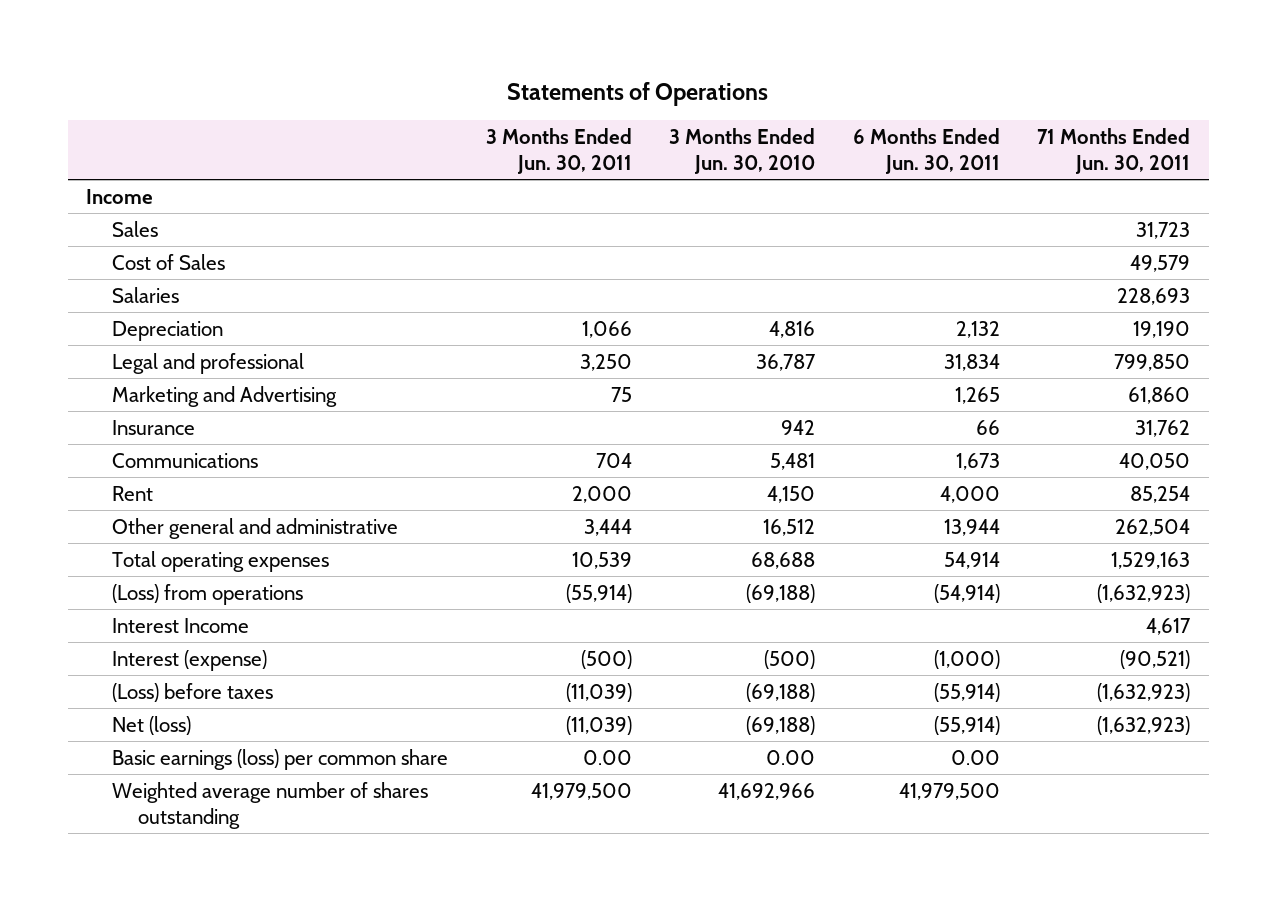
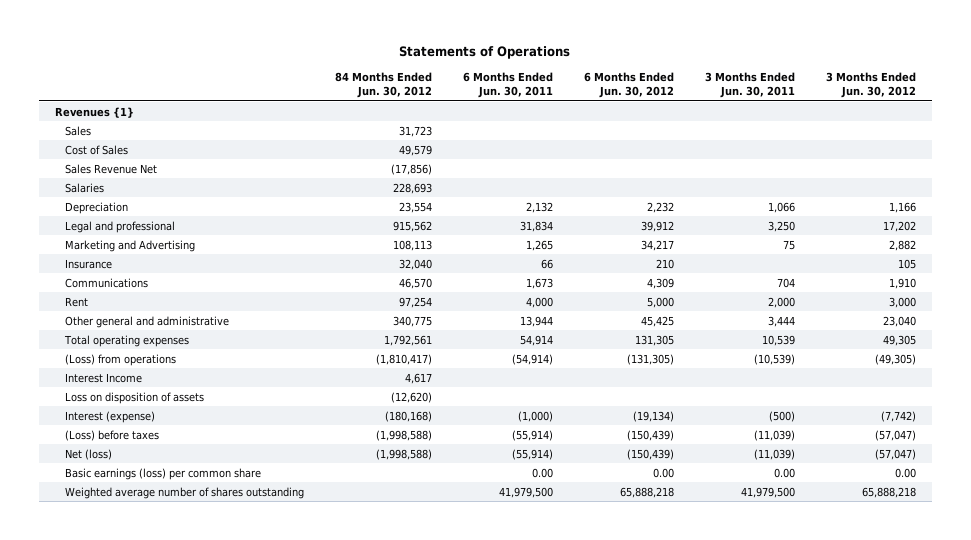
[669,127,816,174] 3 Months Ended Jun. 30, 2010 -> none
[1037,127,1191,174] 71 Months Ended Jun. 30, 2011 -> none
none -> [334,72,432,99] 84 Months Ended Jun. 30, 2012
none -> [583,72,674,99] 6 Months Ended Jun. 30, 2012
none -> [826,72,917,99] 3 Months Ended Jun. 30, 2012
[86,188,154,204] Income -> none
none -> [54,106,134,118] Revenues {1}
none -> [64,163,157,174] Sales Revenue Net
[565,583,632,603] (55,914) -> [754,353,796,365] (10,539)
none -> [64,391,204,404] Loss on disposition of assets

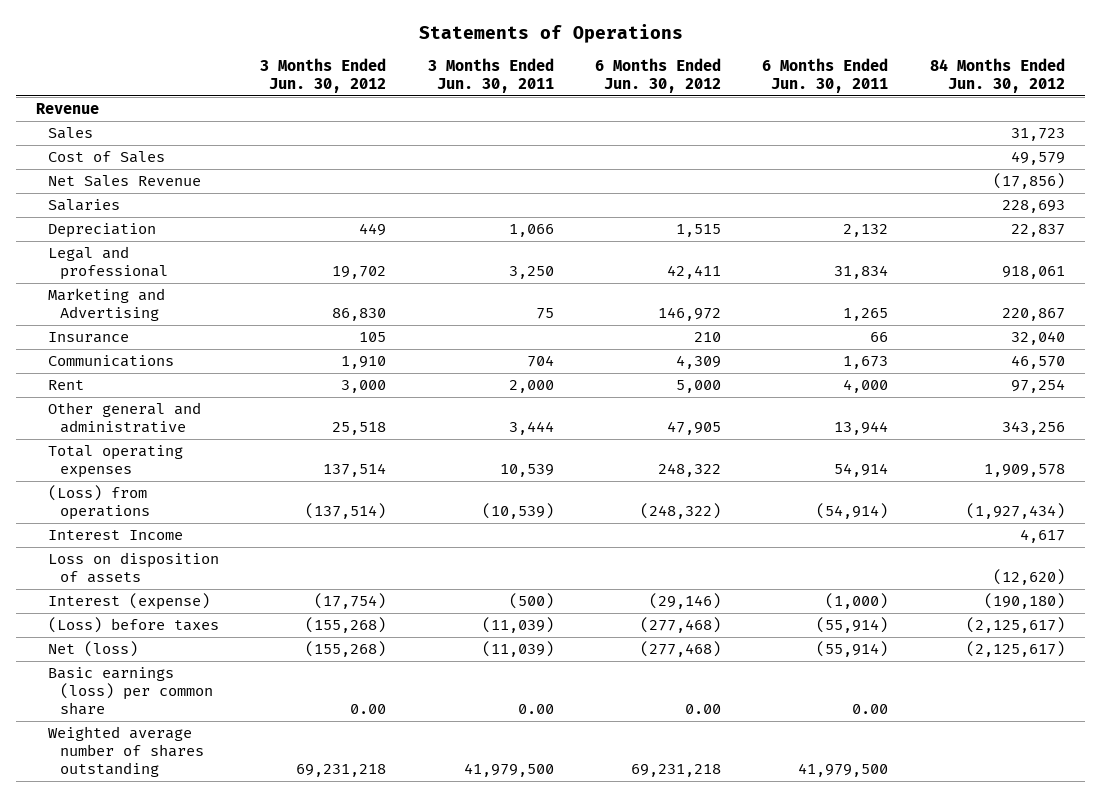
[54,106,134,118] Revenues {1} -> [36,103,100,115] Revenue
[64,163,157,174] Sales Revenue Net -> [48,175,202,188] Net Sales Revenue
[398,201,432,213] 23,554 -> [1010,224,1065,238] 22,837
[646,201,674,213] 2,232 -> [676,224,722,238] 1,515
[889,201,917,213] 1,166 -> [359,223,387,237] 449
[392,220,432,232] 915,562 -> [1001,266,1065,280] 918,061
[640,220,674,232] 39,912 -> [667,265,722,280] 42,411
[883,220,917,232] 17,202 -> [332,266,387,280] 19,702
[392,239,432,251] 108,113 -> [1001,308,1065,322] 220,867
[640,239,674,251] 34,217 -> [658,307,722,322] 146,972
[889,239,917,251] 2,882 -> [332,308,387,322] 86,830
[392,315,432,327] 340,775 -> [1001,421,1065,436] 343,256
[640,315,674,327] 45,425 -> [667,421,722,436] 47,905
[883,315,917,327] 23,040 -> [332,422,387,436] 25,518
[383,334,432,346] 1,792,561 -> [983,464,1065,478] 1,909,578
[634,334,674,346] 131,305 -> [658,463,722,478] 248,322
[883,334,917,346] 49,305 -> [323,463,387,478] 137,514
[375,353,432,365] (1,810,417) -> [965,503,1065,520] (1,927,434)
[626,353,674,365] (131,305) -> [640,503,722,520] (248,322)
[875,353,917,365] (49,305) -> [305,503,387,520] (137,514)
[384,410,432,422] (180,168) -> [983,593,1065,610] (190,180)
[632,410,674,422] (19,134) -> [649,593,722,610] (29,146)
[881,410,917,422] (7,742) -> [314,593,387,610] (17,754)
[375,429,432,441] (1,998,588) -> [965,617,1065,634] (2,125,617)
[626,429,674,441] (150,439) -> [640,617,722,634] (277,468)
[875,429,917,441] (57,047) -> [305,617,387,634] (155,268)
[375,448,432,460] (1,998,588) -> [965,641,1065,658] (2,125,617)
[626,448,674,460] (150,439) -> [640,641,722,658] (277,468)
[875,448,917,460] (57,047) -> [305,641,387,658] (155,268)
[619,486,674,498] 65,888,218 -> [631,763,722,777] 69,231,218
[862,486,917,498] 65,888,218 -> [296,763,387,777] 69,231,218

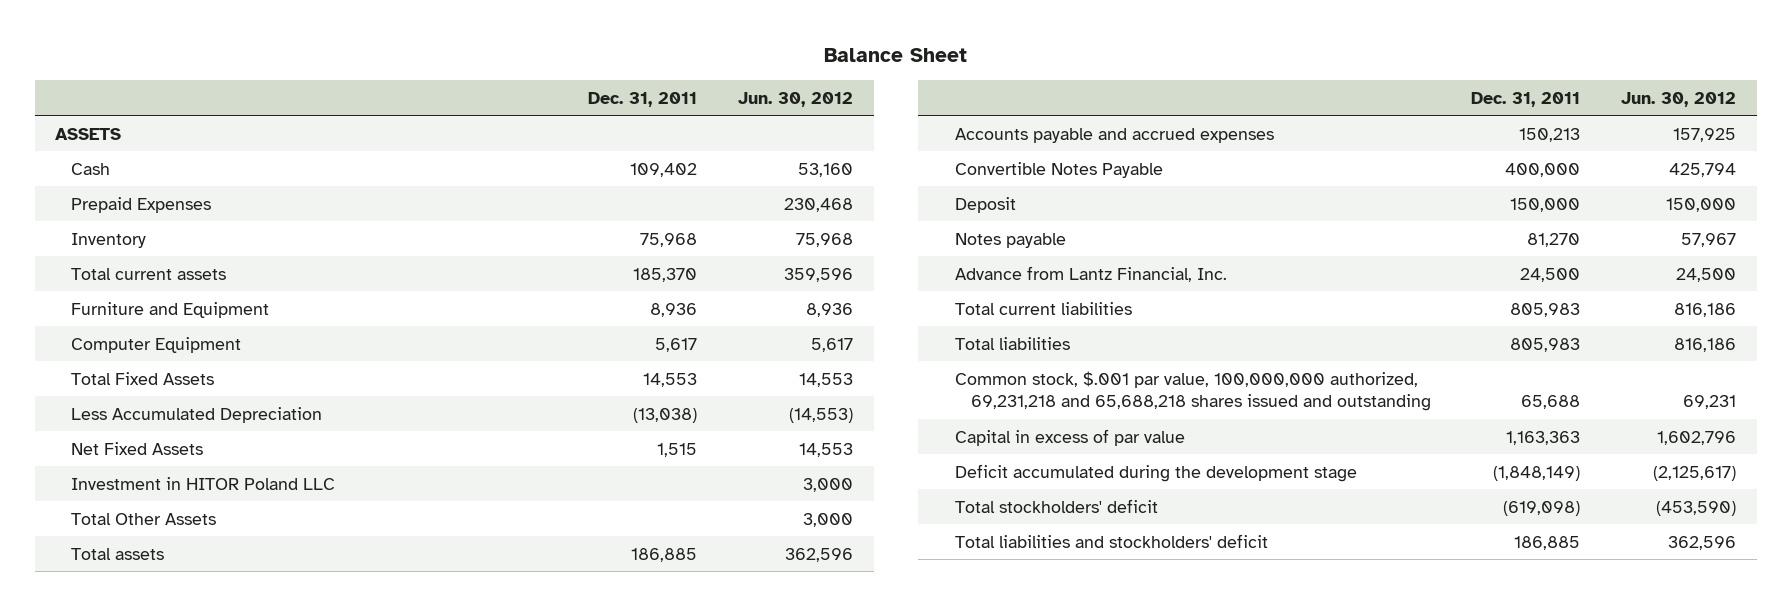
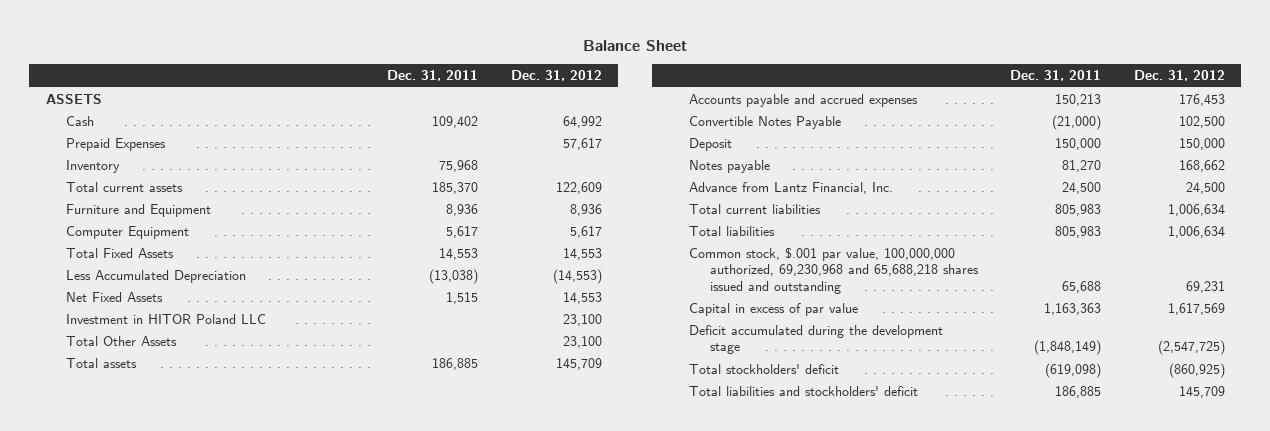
[738,91,854,107] Jun. 30, 2012 -> none
none -> [510,70,602,82] Dec. 31, 2012
[1505,162,1581,177] 400,000 -> [1052,115,1102,131] (21,000)
[954,370,1431,412] Common stock, $.001 par value, 100,000,000 authorized, 69,231,218 and 65,688,218 shares issued and outstanding -> [689,247,979,294] Common stock, $.001 par value, 100,000,000 authorized, 69,230,968 and 65,688,218 shares issued and outstanding

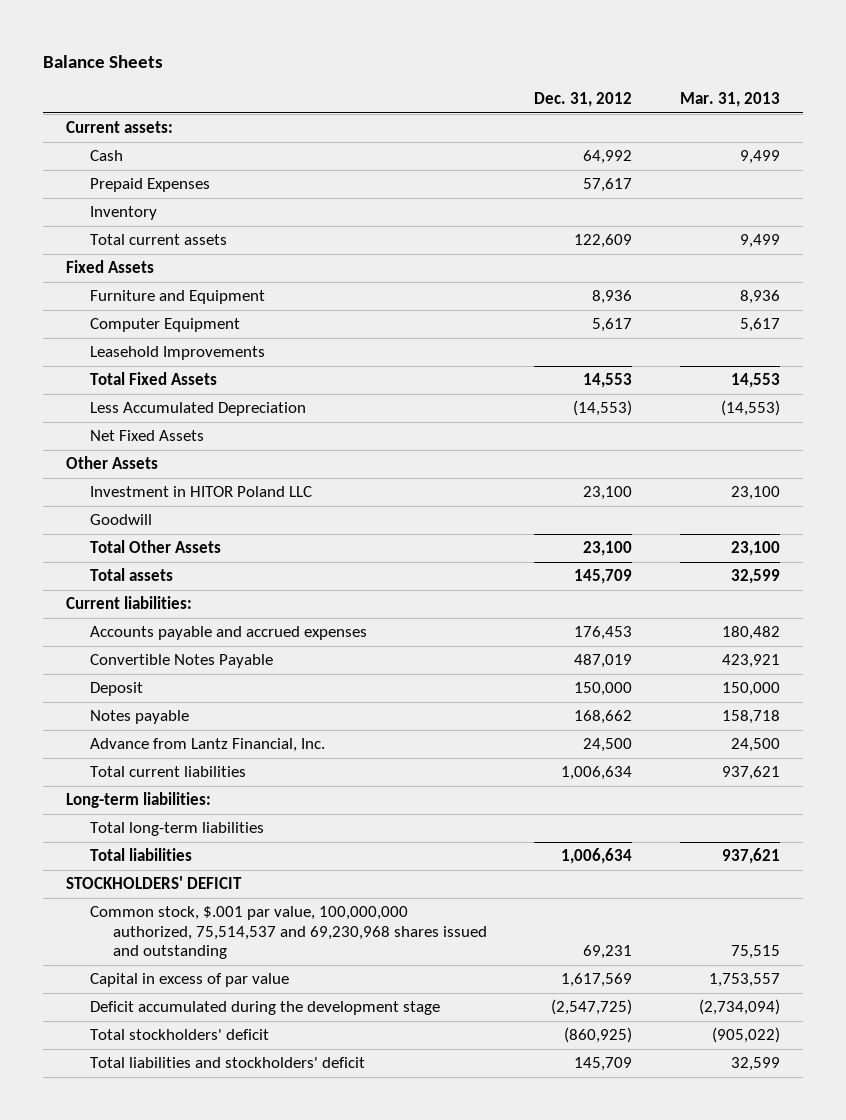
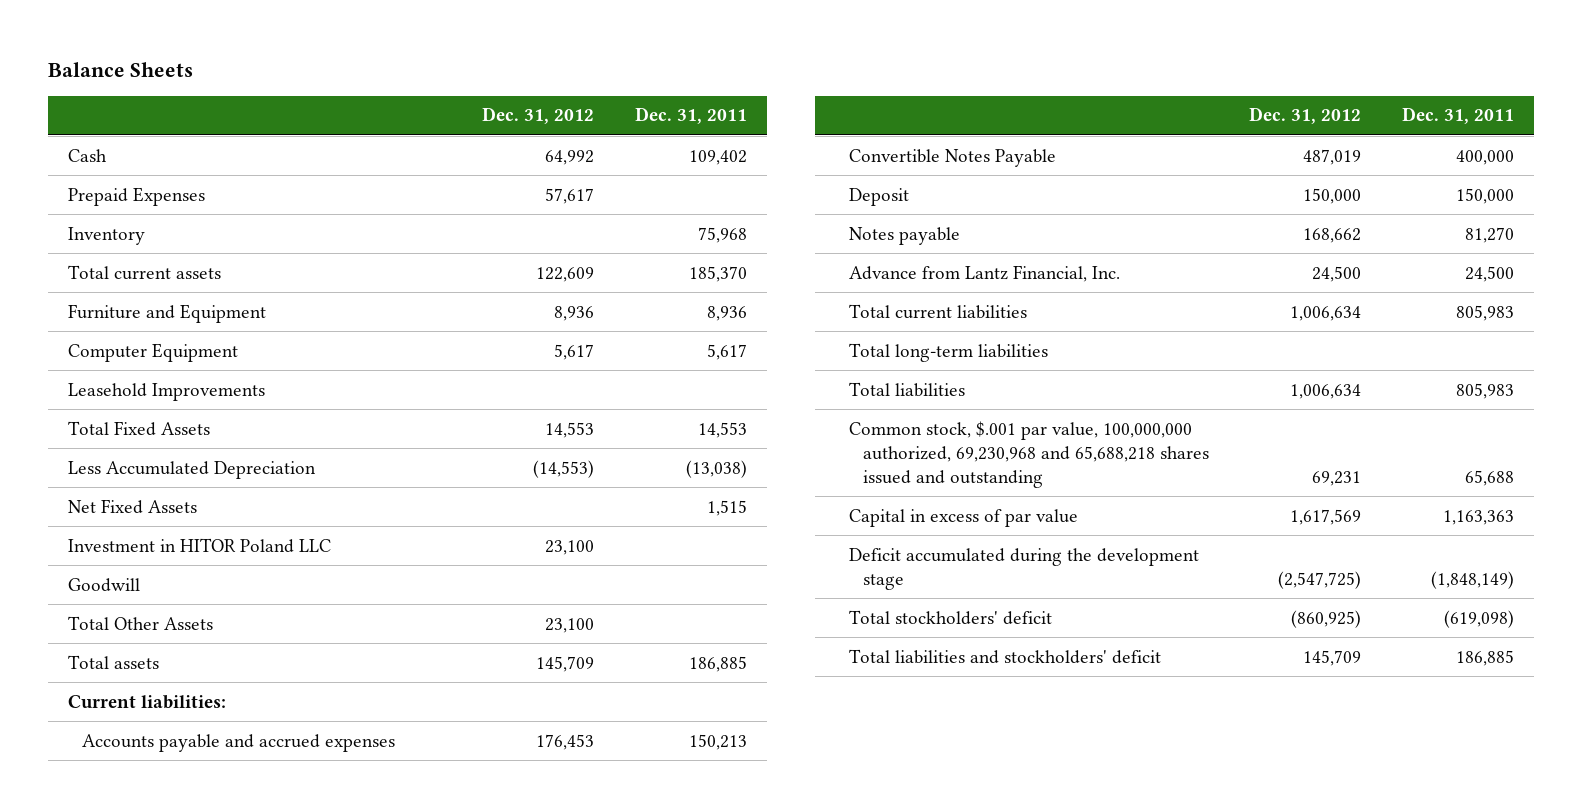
[679,91,780,107] Mar. 31, 2013 -> none
none -> [635,107,748,125] Dec. 31, 2011
[66,121,174,134] Current assets: -> none
[66,260,155,274] Fixed Assets -> none
[66,456,159,470] Other Assets -> none
[66,792,212,809] Long-term liabilities: -> none
[66,876,243,890] STOCKHOLDERS' DEFICIT -> none
[89,906,488,960] Common stock, $.001 par value, 100,000,000 authorized, 75,514,537 and 69,230,968 shares issued and outstanding -> [848,420,1209,488] Common stock, $.001 par value, 100,000,000 authorized, 69,230,968 and 65,688,218 shares issued and outstanding

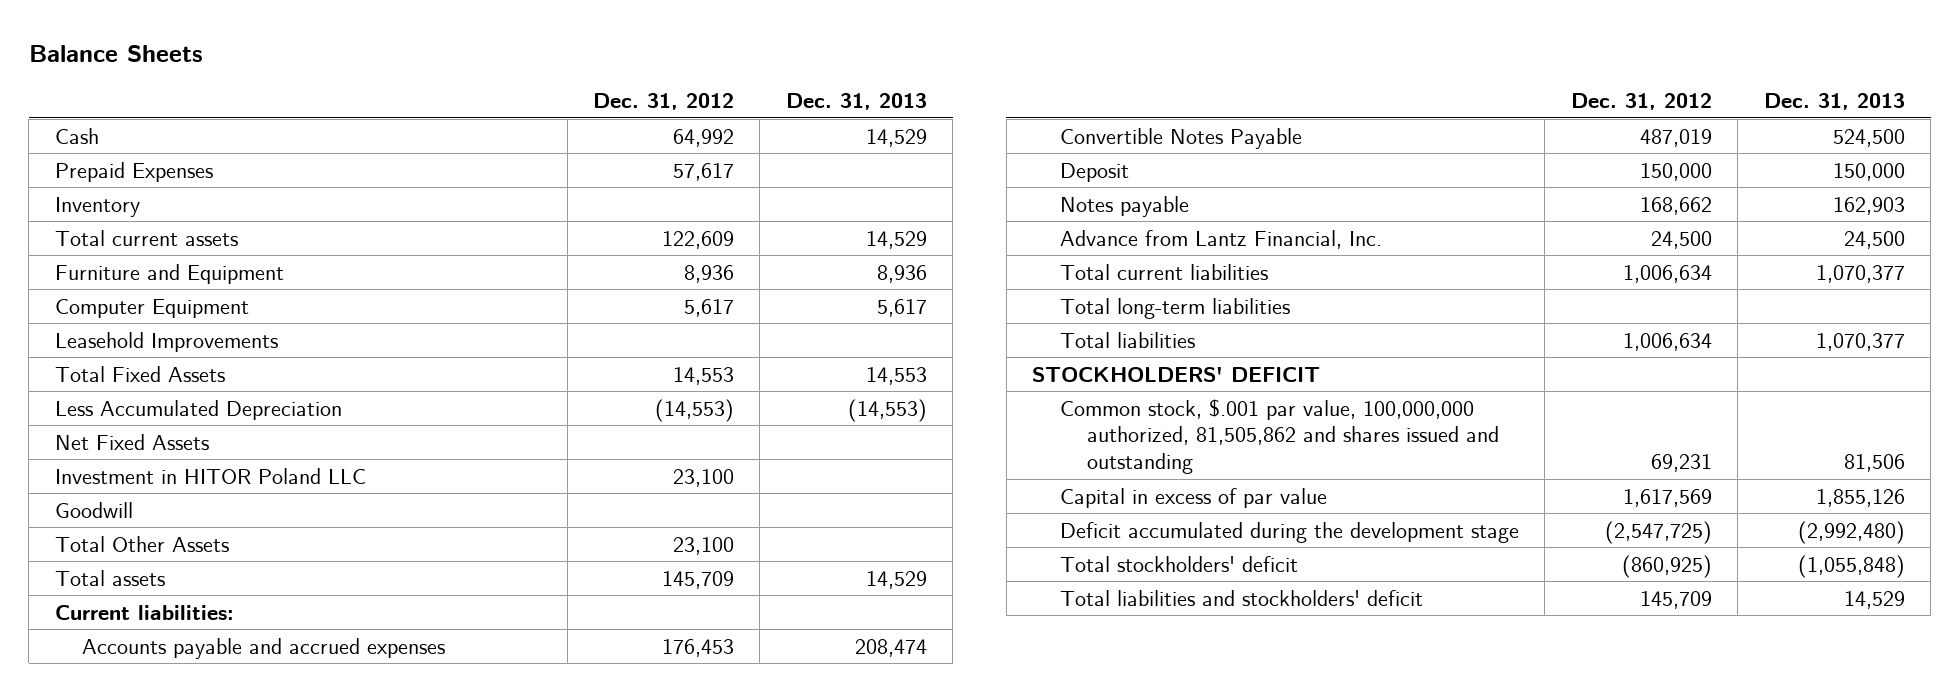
[635,107,748,125] Dec. 31, 2011 -> none
none -> [785,92,927,110] Dec. 31, 2013
none -> [1032,366,1321,382] STOCKHOLDERS' DEFICIT
[848,420,1209,488] Common stock, $.001 par value, 100,000,000 authorized, 69,230,968 and 65,688,218 shares issued and outstanding -> [1059,398,1500,475] Common stock, $.001 par value, 100,000,000 authorized, 81,505,862 and shares issued and outstanding

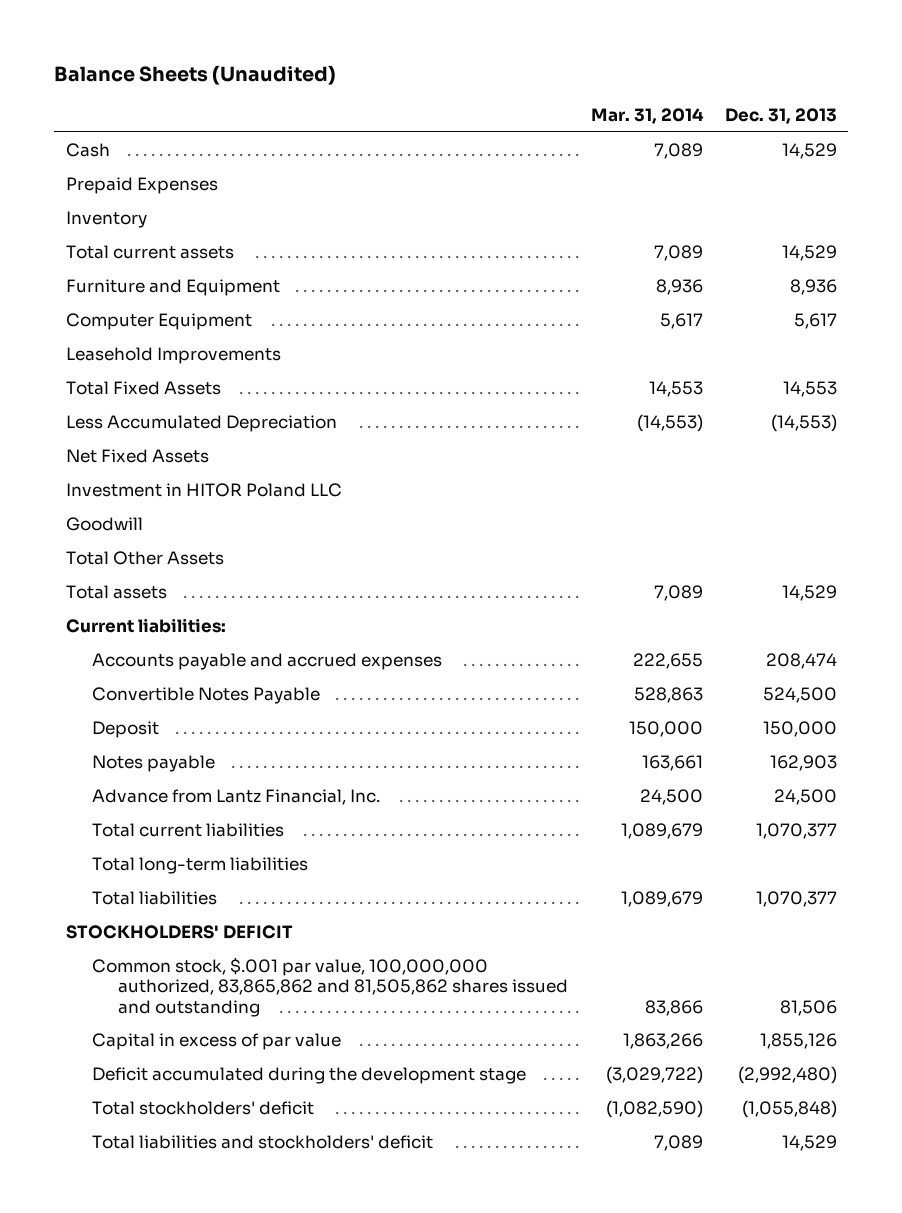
[28,44,203,62] Balance Sheets -> [54,64,337,85] Balance Sheets (Unaudited)
[592,92,734,110] Dec. 31, 2012 -> none
none -> [590,108,704,125] Mar. 31, 2014
[1059,398,1500,475] Common stock, $.001 par value, 100,000,000 authorized, 81,505,862 and shares issued and outstanding -> [91,957,569,1017] Common stock, $.001 par value, 100,000,000 authorized, 83,865,862 and 81,505,862 shares issued and outstanding

